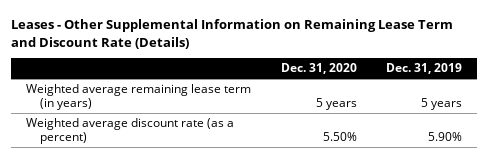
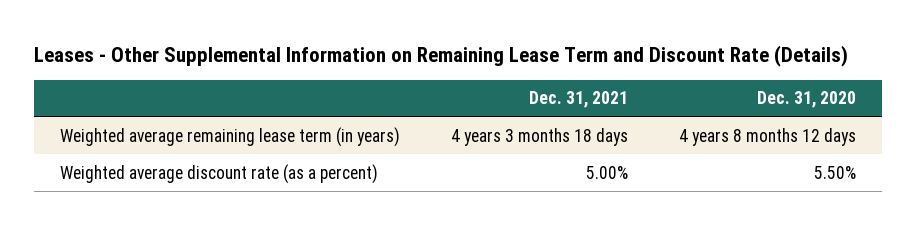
[386,63,463,75] Dec. 31, 2019 -> none
none -> [529,91,629,109] Dec. 31, 2021
[315,97,357,110] 5 years -> [679,127,857,146] 4 years 8 months 12 days

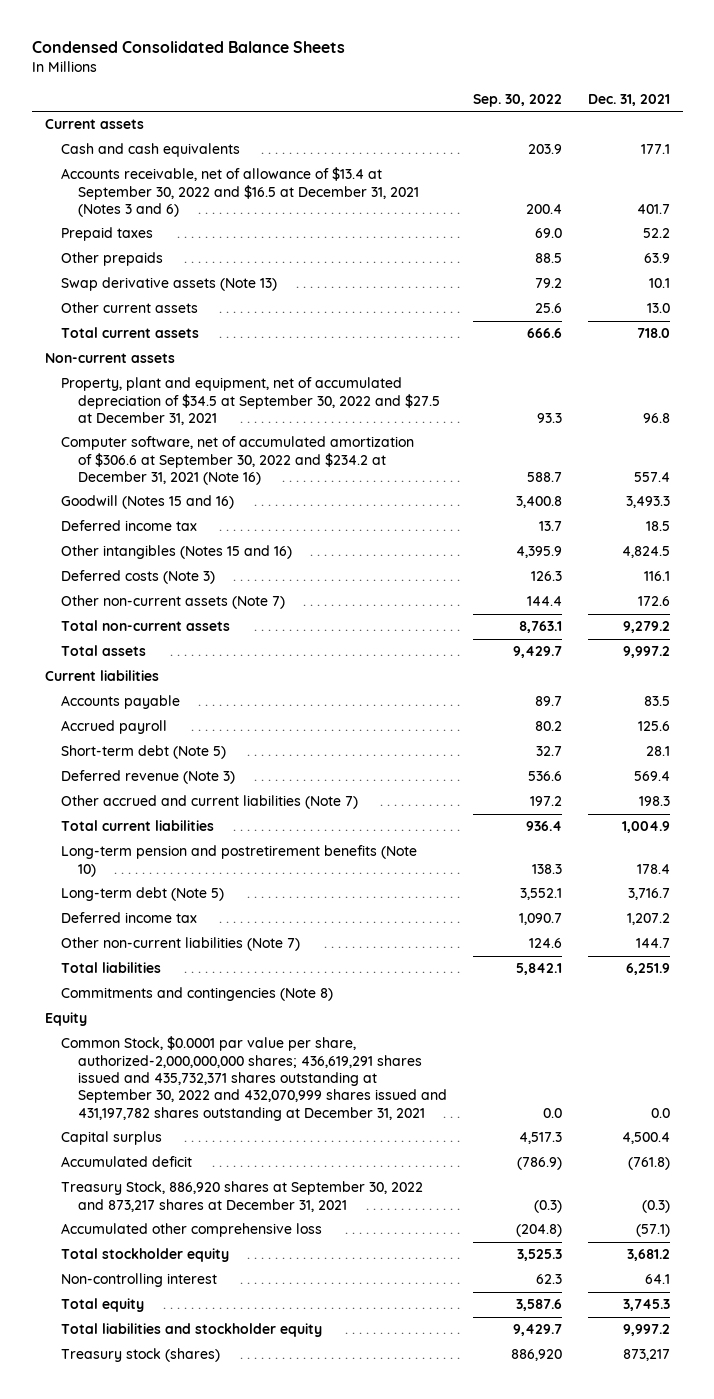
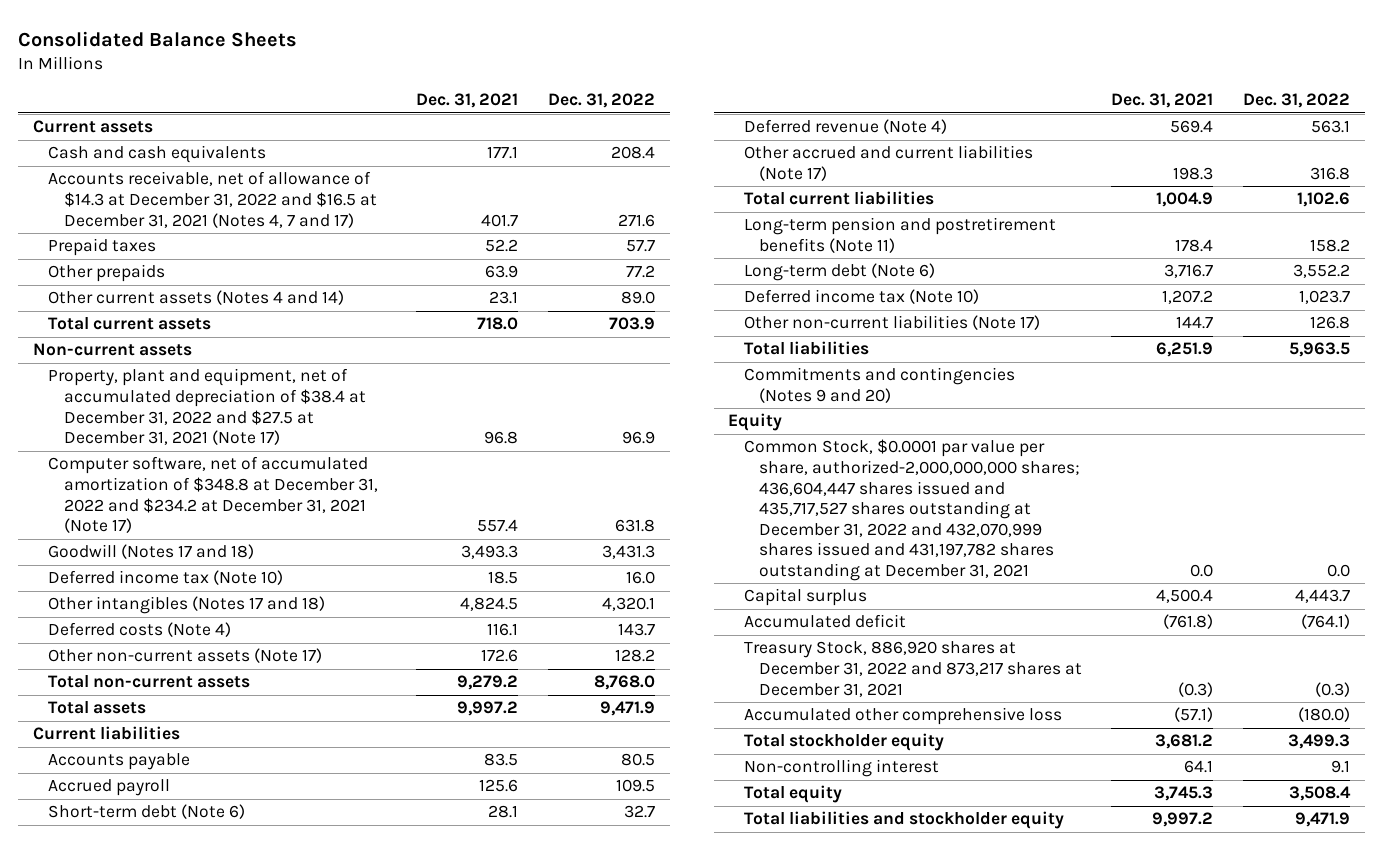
[31,41,345,54] Condensed Consolidated Balance Sheets -> [18,30,298,47] Consolidated Balance Sheets
[472,93,562,107] Sep. 30, 2022 -> none
none -> [547,93,655,109] Dec. 31, 2022
[61,167,420,218] Accounts receivable, net of allowance of $13.4 at September 30, 2022 and $16.5 at December 31, 2021 (Notes 3 and 6) -> [48,171,377,228] Accounts receivable, net of allowance of $14.3 at December 31, 2022 and $16.5 at December 31, 2021 (Notes 4, 7 and 17)
[61,277,278,292] Swap derivative assets (Note 13) -> none
[61,302,199,314] Other current assets -> [48,290,345,306] Other current assets (Notes 4 and 14)
[646,303,670,314] 13.0 -> [489,291,519,305] 23.1
[61,377,441,426] Property, plant and equipment, net of accumulated depreciation of $34.5 at September 30, 2022 and $27.5 at December 31, 2021 -> [48,368,366,446] Property, plant and equipment, net of accumulated depreciation of $38.4 at December 31, 2022 and $27.5 at December 31, 2021 (Note 17)
[61,436,415,486] Computer software, net of accumulated amortization of $306.6 at September 30, 2022 and $234.2 at December 31, 2021 (Note 16) -> [48,456,378,534] Computer software, net of accumulated amortization of $348.8 at December 31, 2022 and $234.2 at December 31, 2021 (Note 17)
[61,495,235,510] Goodwill (Notes 15 and 16) -> [48,544,255,560] Goodwill (Notes 17 and 18)
[61,520,198,532] Deferred income tax -> [48,570,284,586] Deferred income tax (Note 10)
[61,545,293,560] Other intangibles (Notes 15 and 16) -> [48,596,326,615] Other intangibles (Notes 17 and 18)
[61,570,216,585] Deferred costs (Note 3) -> [48,622,232,638] Deferred costs (Note 4)
[61,595,286,610] Other non-current assets (Note 7) -> [48,648,323,664] Other non-current assets (Note 17)
[61,745,227,760] Short-term debt (Note 5) -> [48,804,246,820] Short-term debt (Note 6)
[61,770,236,785] Deferred revenue (Note 3) -> [743,119,947,135] Deferred revenue (Note 4)
[61,795,359,810] Other accrued and current liabilities (Note 7) -> [743,145,1033,182] Other accrued and current liabilities (Note 17)
[61,845,418,877] Long-term pension and postretirement benefits (Note 10) -> [743,217,1056,254] Long-term pension and postretirement benefits (Note 11)
[61,887,225,902] Long-term debt (Note 5) -> [743,263,935,282] Long-term debt (Note 6)
[61,912,198,924] Deferred income tax -> [743,289,979,305] Deferred income tax (Note 10)
[61,937,301,952] Other non-current liabilities (Note 7) -> [743,315,1040,331] Other non-current liabilities (Note 17)
[61,987,334,1002] Commitments and contingencies (Note 8) -> [743,367,1015,404] Commitments and contingencies (Notes 9 and 20)
[61,1036,448,1121] Common Stock, $0.0001 par value per share, authorized-2,000,000,000 shares; 436,619,291 shares issued and 435,732,371 shares outstanding at September 30, 2022 and 432,070,999 shares issued and 431,197,782 shares outstanding at December 31, 2021 -> [743,439,1080,582] Common Stock, $0.0001 par value per share, authorized-2,000,000,000 shares; 436,604,447 shares issued and 435,717,527 shares outstanding at December 31, 2022 and 432,070,999 shares issued and 431,197,782 shares outstanding at December 31, 2021
[61,1181,424,1212] Treasury Stock, 886,920 shares at September 30, 2022 and 873,217 shares at December 31, 2021 -> [743,641,1082,697] Treasury Stock, 886,920 shares at December 31, 2022 and 873,217 shares at December 31, 2021
[61,1348,221,1363] Treasury stock (shares) -> none

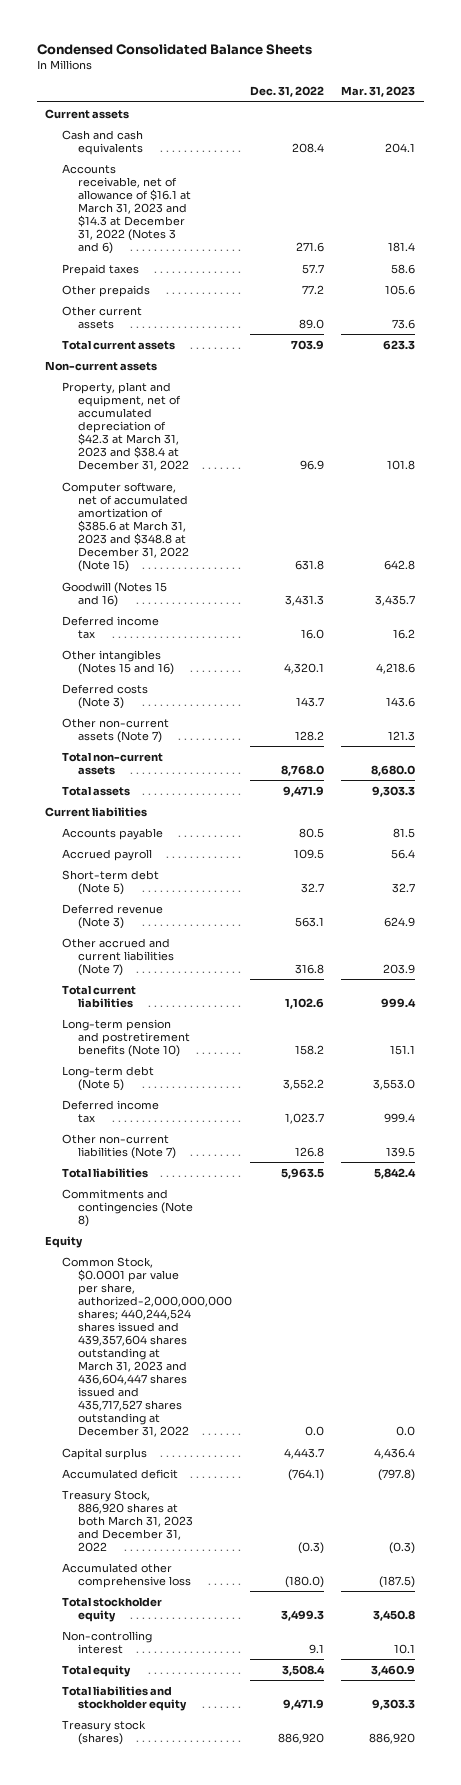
[18,30,298,47] Consolidated Balance Sheets -> [36,43,312,55] Condensed Consolidated Balance Sheets
[416,93,519,109] Dec. 31, 2021 -> none
none -> [341,86,416,98] Mar. 31, 2023
[48,171,377,228] Accounts receivable, net of allowance of $14.3 at December 31, 2022 and $16.5 at December 31, 2021 (Notes 4, 7 and 17) -> [61,163,191,255] Accounts receivable, net of allowance of $16.1 at March 31, 2023 and $14.3 at December 31, 2022 (Notes 3 and 6)
[48,290,345,306] Other current assets (Notes 4 and 14) -> [61,305,142,329] Other current assets
[48,368,366,446] Property, plant and equipment, net of accumulated depreciation of $38.4 at December 31, 2022 and $27.5 at December 31, 2021 (Note 17) -> [61,381,189,472] Property, plant and equipment, net of accumulated depreciation of $42.3 at March 31, 2023 and $38.4 at December 31, 2022
[48,456,378,534] Computer software, net of accumulated amortization of $348.8 at December 31, 2022 and $234.2 at December 31, 2021 (Note 17) -> [61,481,189,573] Computer software, net of accumulated amortization of $385.6 at March 31, 2023 and $348.8 at December 31, 2022 (Note 15)
[48,544,255,560] Goodwill (Notes 17 and 18) -> [61,581,167,607] Goodwill (Notes 15 and 16)
[48,570,284,586] Deferred income tax (Note 10) -> [61,615,159,639] Deferred income tax
[48,596,326,615] Other intangibles (Notes 17 and 18) -> [61,649,174,675] Other intangibles (Notes 15 and 16)
[48,622,232,638] Deferred costs (Note 4) -> [61,683,148,709] Deferred costs (Note 3)
[48,648,323,664] Other non-current assets (Note 17) -> [61,717,169,743] Other non-current assets (Note 7)
[48,804,246,820] Short-term debt (Note 6) -> [61,869,159,895] Short-term debt (Note 5)
[743,119,947,135] Deferred revenue (Note 4) -> [61,903,163,929] Deferred revenue (Note 3)
[743,145,1033,182] Other accrued and current liabilities (Note 17) -> [61,937,174,976] Other accrued and current liabilities (Note 7)
[743,217,1056,254] Long-term pension and postretirement benefits (Note 11) -> [61,1018,190,1057] Long-term pension and postretirement benefits (Note 10)
[743,263,935,282] Long-term debt (Note 6) -> [61,1065,154,1091] Long-term debt (Note 5)
[743,289,979,305] Deferred income tax (Note 10) -> [61,1099,159,1123] Deferred income tax
[743,315,1040,331] Other non-current liabilities (Note 17) -> [61,1133,176,1159] Other non-current liabilities (Note 7)
[743,367,1015,404] Commitments and contingencies (Notes 9 and 20) -> [61,1188,193,1227] Commitments and contingencies (Note 8)
[743,439,1080,582] Common Stock, $0.0001 par value per share, authorized-2,000,000,000 shares; 436,604,447 shares issued and 435,717,527 shares outstanding at December 31, 2022 and 432,070,999 shares issued and 431,197,782 shares outstanding at December 31, 2021 -> [61,1256,232,1438] Common Stock, $0.0001 par value per share, authorized-2,000,000,000 shares; 440,244,524 shares issued and 439,357,604 shares outstanding at March 31, 2023 and 436,604,447 shares issued and 435,717,527 shares outstanding at December 31, 2022
[743,641,1082,697] Treasury Stock, 886,920 shares at December 31, 2022 and 873,217 shares at December 31, 2021 -> [61,1489,193,1552] Treasury Stock, 886,920 shares at both March 31, 2023 and December 31, 2022
none -> [61,1719,146,1745] Treasury stock (shares)

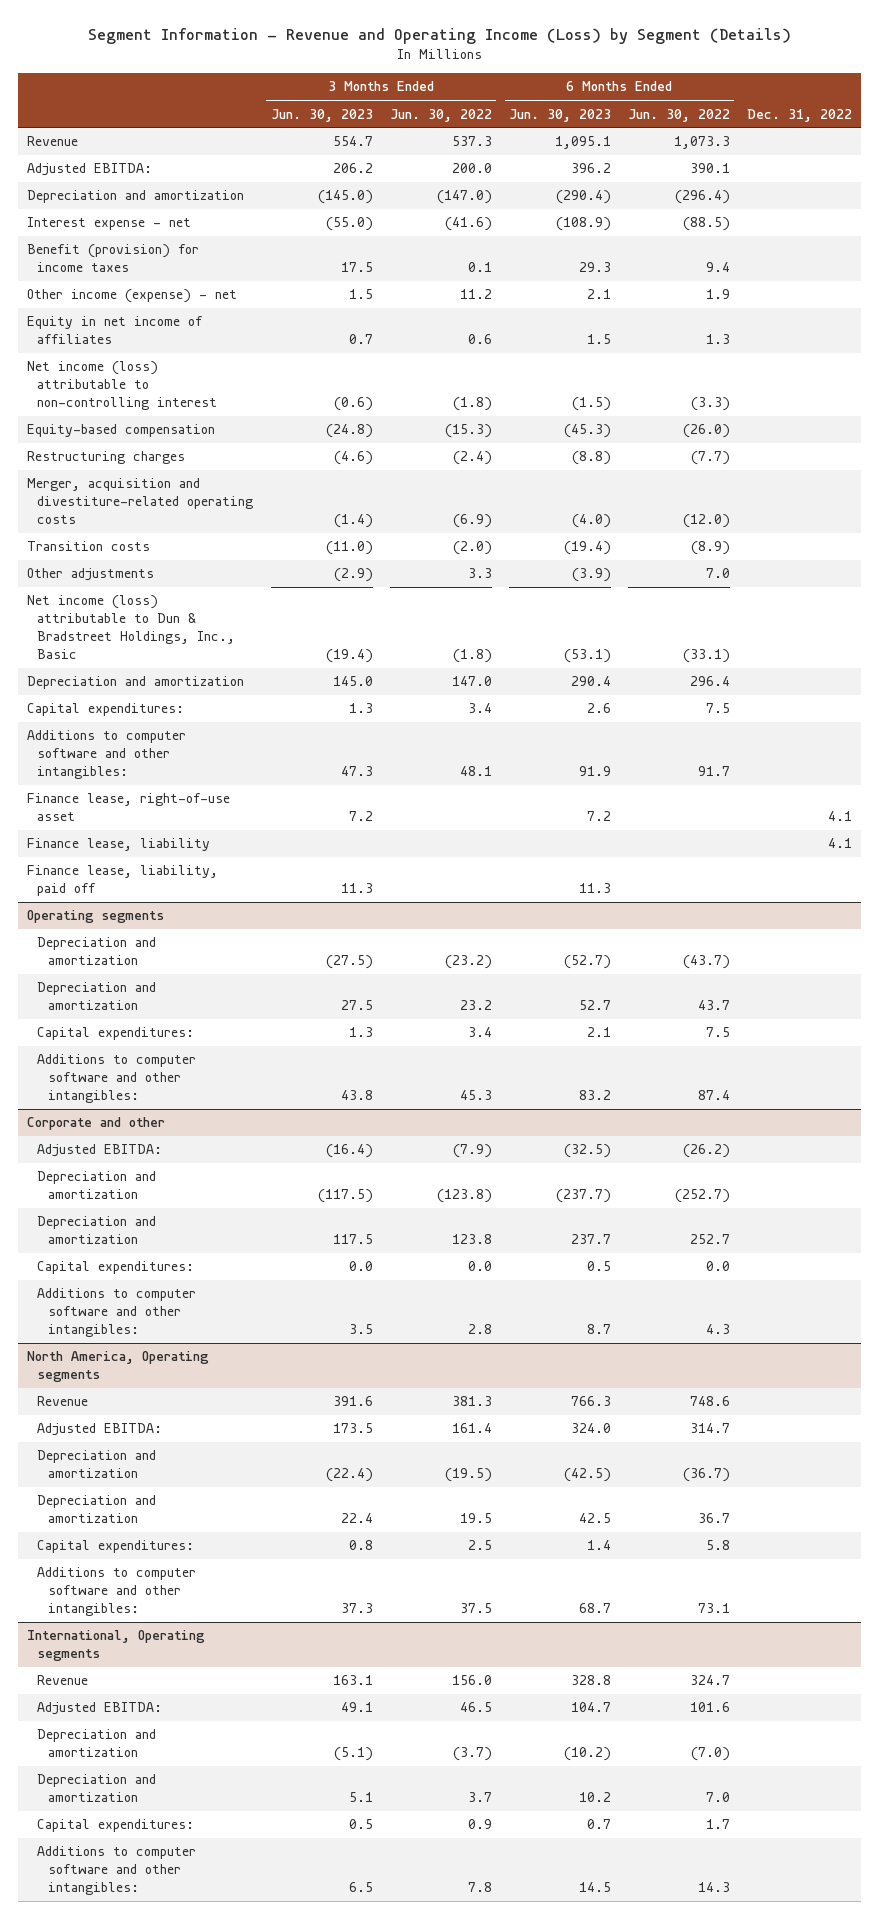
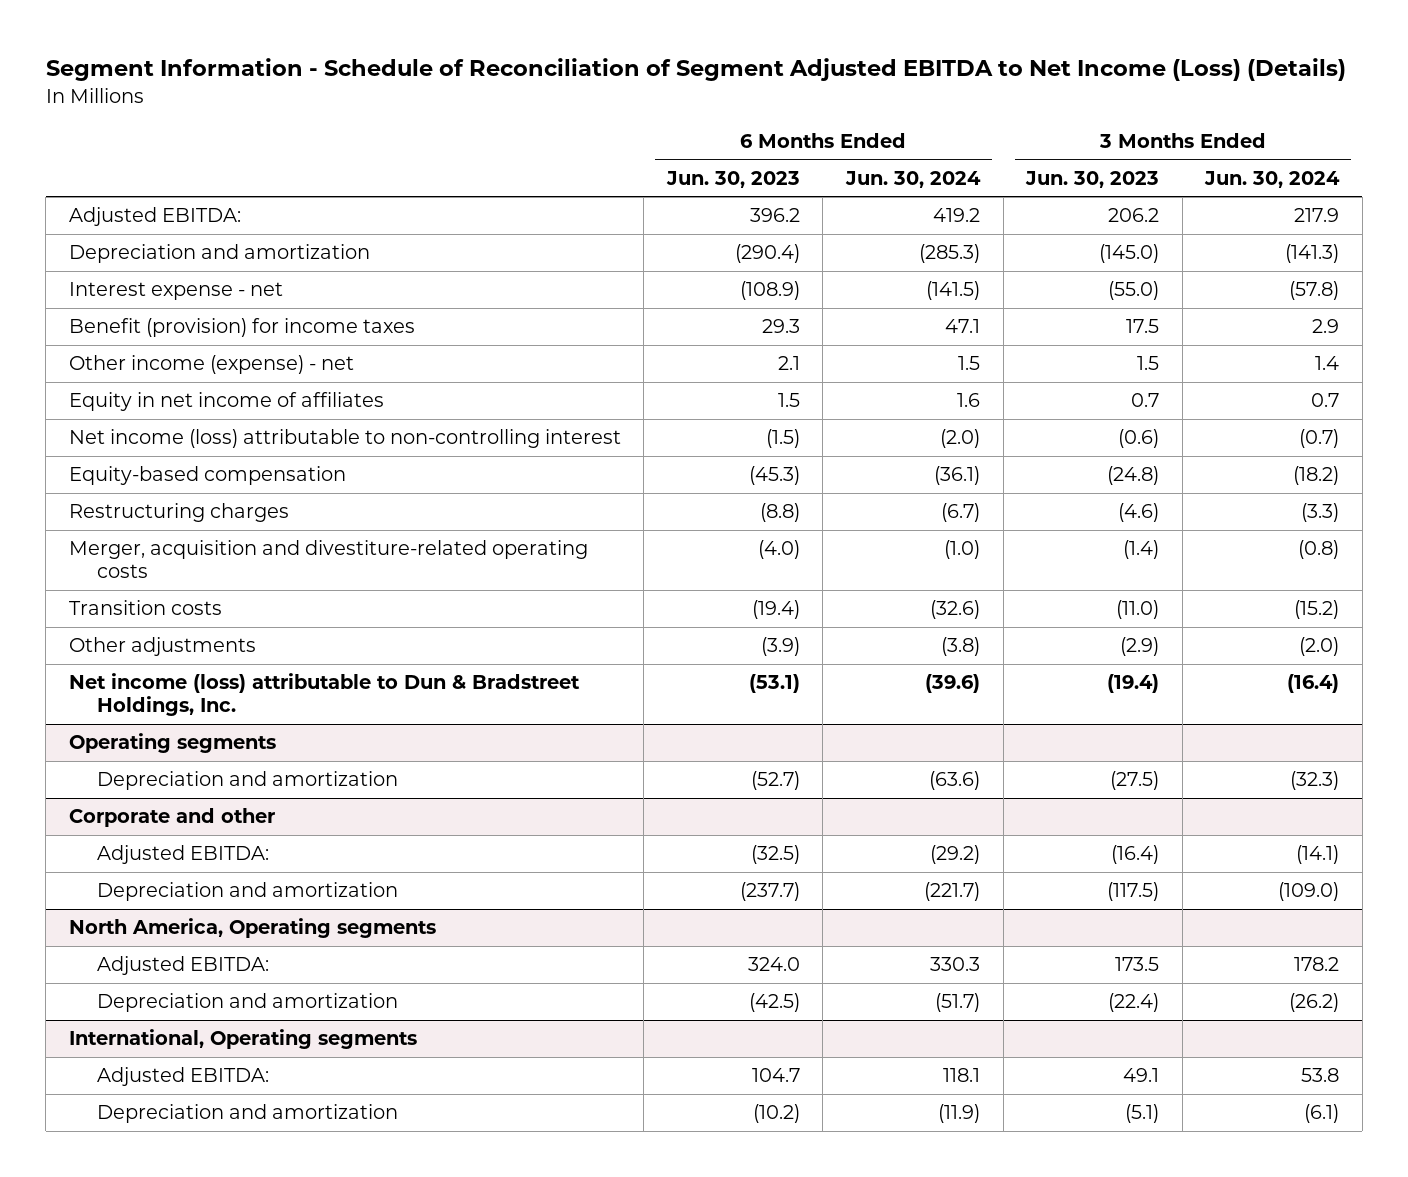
[87,28,791,45] Segment Information - Revenue and Operating Income (Loss) by Segment (Details) -> [45,58,1346,82] Segment Information - Schedule of Reconciliation of Segment Adjusted EBITDA to Net Income (Loss) (Details)
[389,108,492,122] Jun. 30, 2022 -> none
[628,108,731,122] Jun. 30, 2022 -> none
[747,108,853,122] Dec. 31, 2022 -> none
none -> [845,170,982,188] Jun. 30, 2024
none -> [1204,170,1341,188] Jun. 30, 2024
[27,136,79,147] Revenue -> none
[27,676,245,690] Depreciation and amortization -> none
[27,703,185,717] Capital expenditures: -> none
[27,730,187,780] Additions to computer software and other intangibles: -> none
[27,793,231,822] Finance lease, right-of-use asset -> none
[27,838,211,852] Finance lease, liability -> none
[27,865,219,897] Finance lease, liability, paid off -> none
[27,595,236,660] Net income (loss) attributable to Dun & Bradstreet Holdings, Inc., Basic -> [68,673,580,717] Net income (loss) attributable to Dun & Bradstreet Holdings, Inc.
[37,982,157,1011] Depreciation and amortization -> none
[37,1027,195,1041] Capital expenditures: -> none
[37,1054,197,1104] Additions to computer software and other intangibles: -> none
[37,1216,157,1245] Depreciation and amortization -> none
[37,1261,195,1275] Capital expenditures: -> none
[37,1288,197,1338] Additions to computer software and other intangibles: -> none
[37,1396,89,1407] Revenue -> none
[37,1495,157,1524] Depreciation and amortization -> none
[37,1540,195,1554] Capital expenditures: -> none
[37,1567,197,1617] Additions to computer software and other intangibles: -> none
[37,1675,89,1686] Revenue -> none
[37,1774,157,1803] Depreciation and amortization -> none
[37,1819,195,1833] Capital expenditures: -> none
[37,1846,197,1896] Additions to computer software and other intangibles: -> none

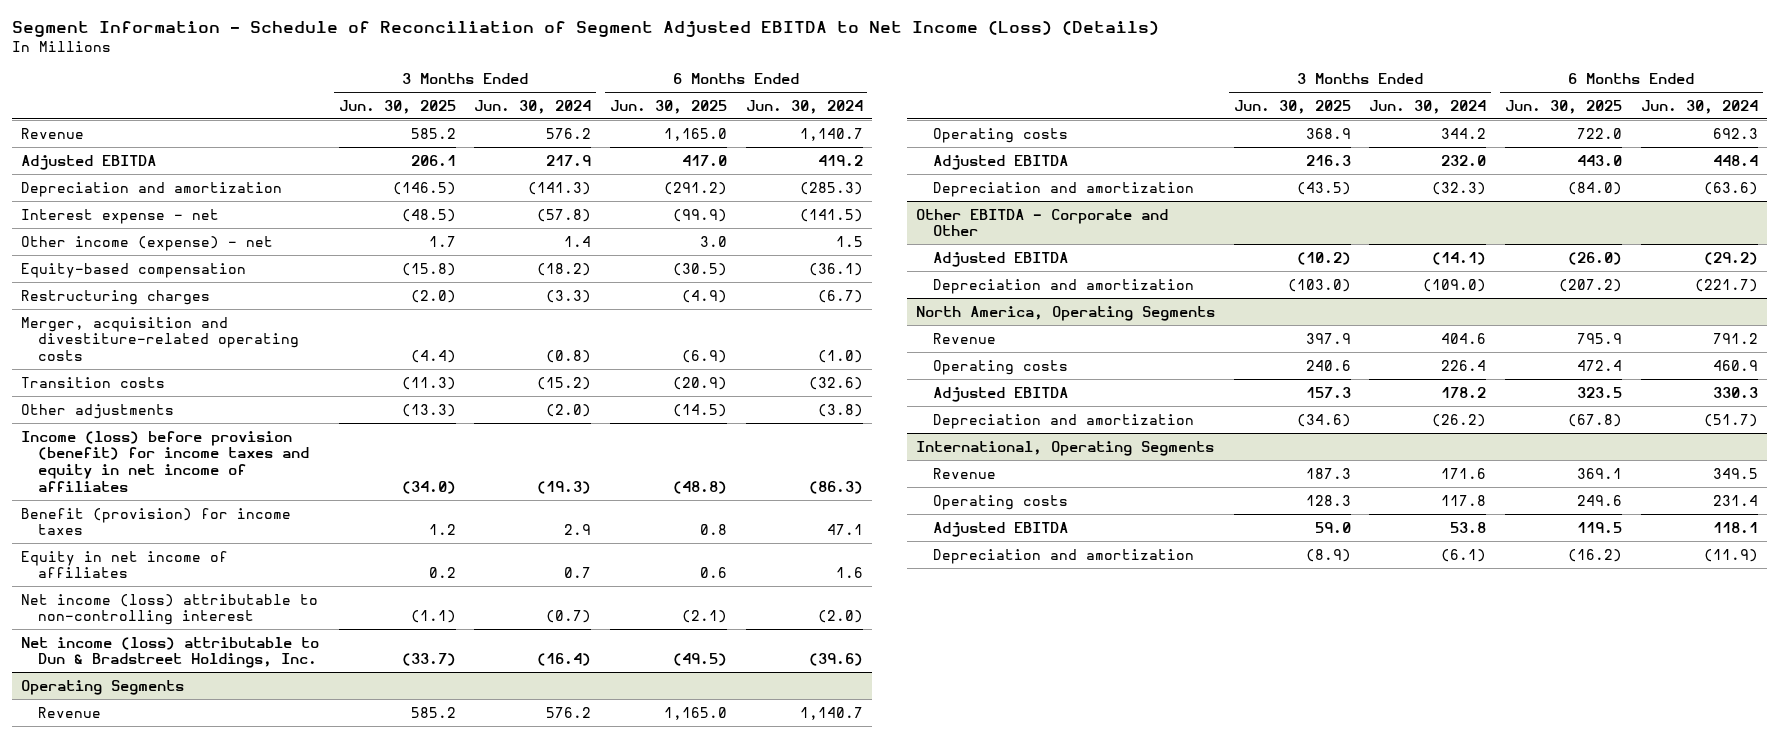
[665,170,800,188] Jun. 30, 2023 -> none
[1025,170,1160,188] Jun. 30, 2023 -> none
none -> [338,99,456,114] Jun. 30, 2025
none -> [609,99,727,114] Jun. 30, 2025
none -> [20,127,84,139] Revenue
[68,207,241,227] Adjusted EBITDA: -> [20,154,156,170] Adjusted EBITDA
none -> [20,430,309,492] Income (loss) before provision (benefit) for income taxes and equity in net income of affiliates
[68,318,415,338] Benefit (provision) for income taxes -> [20,507,291,536] Benefit (provision) for income taxes
[68,392,384,412] Equity in net income of affiliates -> [20,550,228,579] Equity in net income of affiliates
[68,429,621,449] Net income (loss) attributable to non-controlling interest -> [20,593,318,626] Net income (loss) attributable to non-controlling interest
[68,733,276,754] Operating segments -> [20,679,184,695] Operating Segments
none -> [37,706,101,718] Revenue
none -> [932,127,1068,143] Operating costs
none -> [932,154,1068,170] Adjusted EBITDA
[68,808,275,828] Corporate and other -> [916,208,1169,237] Other EBITDA - Corporate and Other
[96,845,269,865] Adjusted EBITDA: -> [932,251,1068,267] Adjusted EBITDA
[68,918,436,939] North America, Operating segments -> [916,305,1216,321] North America, Operating Segments
none -> [932,332,996,344] Revenue
none -> [932,359,1068,375] Operating costs
[96,956,269,976] Adjusted EBITDA: -> [932,386,1068,402] Adjusted EBITDA
[68,1029,417,1050] International, Operating segments -> [916,440,1215,456] International, Operating Segments
none -> [932,467,996,479] Revenue
none -> [932,494,1068,510] Operating costs
[96,1067,269,1087] Adjusted EBITDA: -> [932,521,1068,537] Adjusted EBITDA

